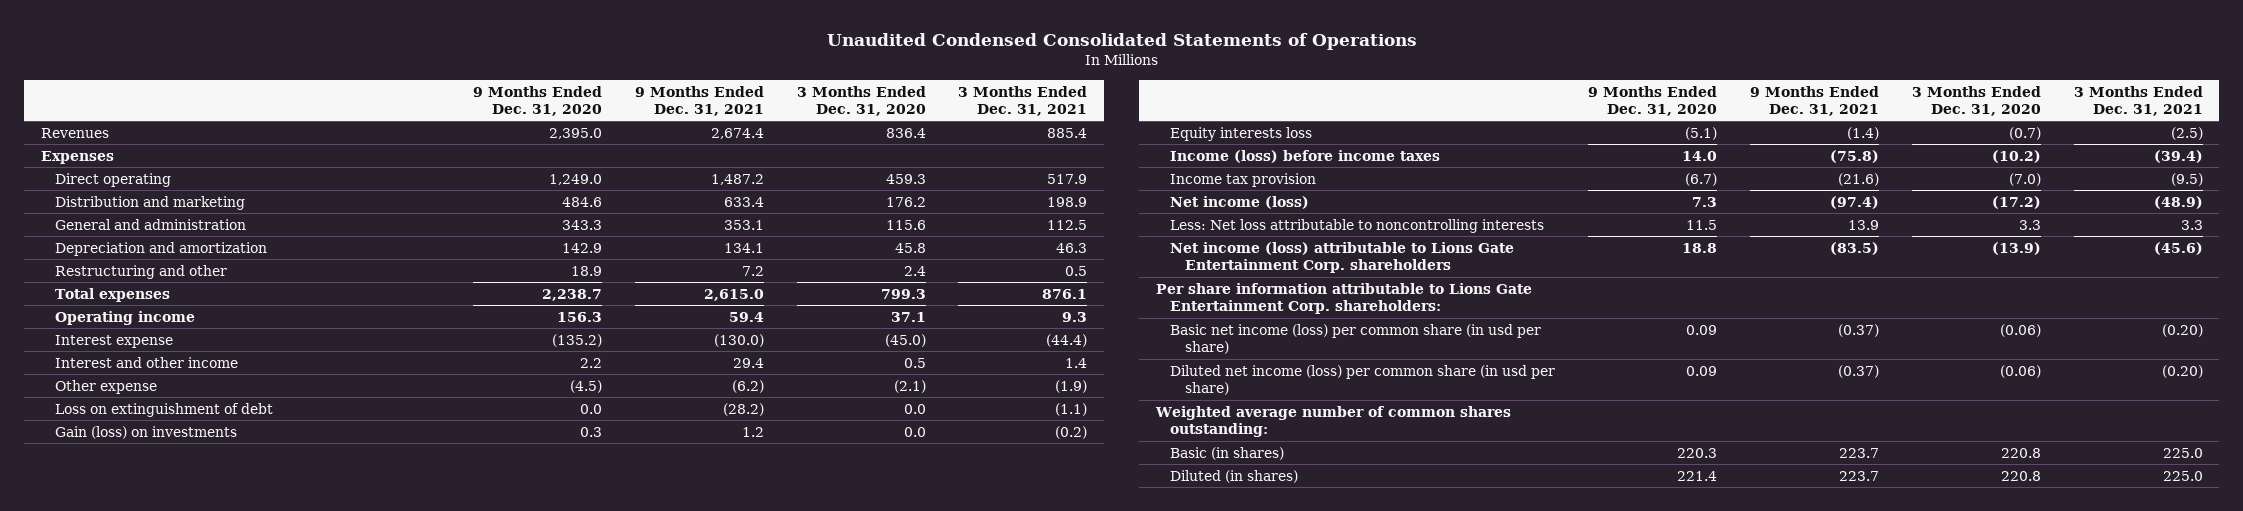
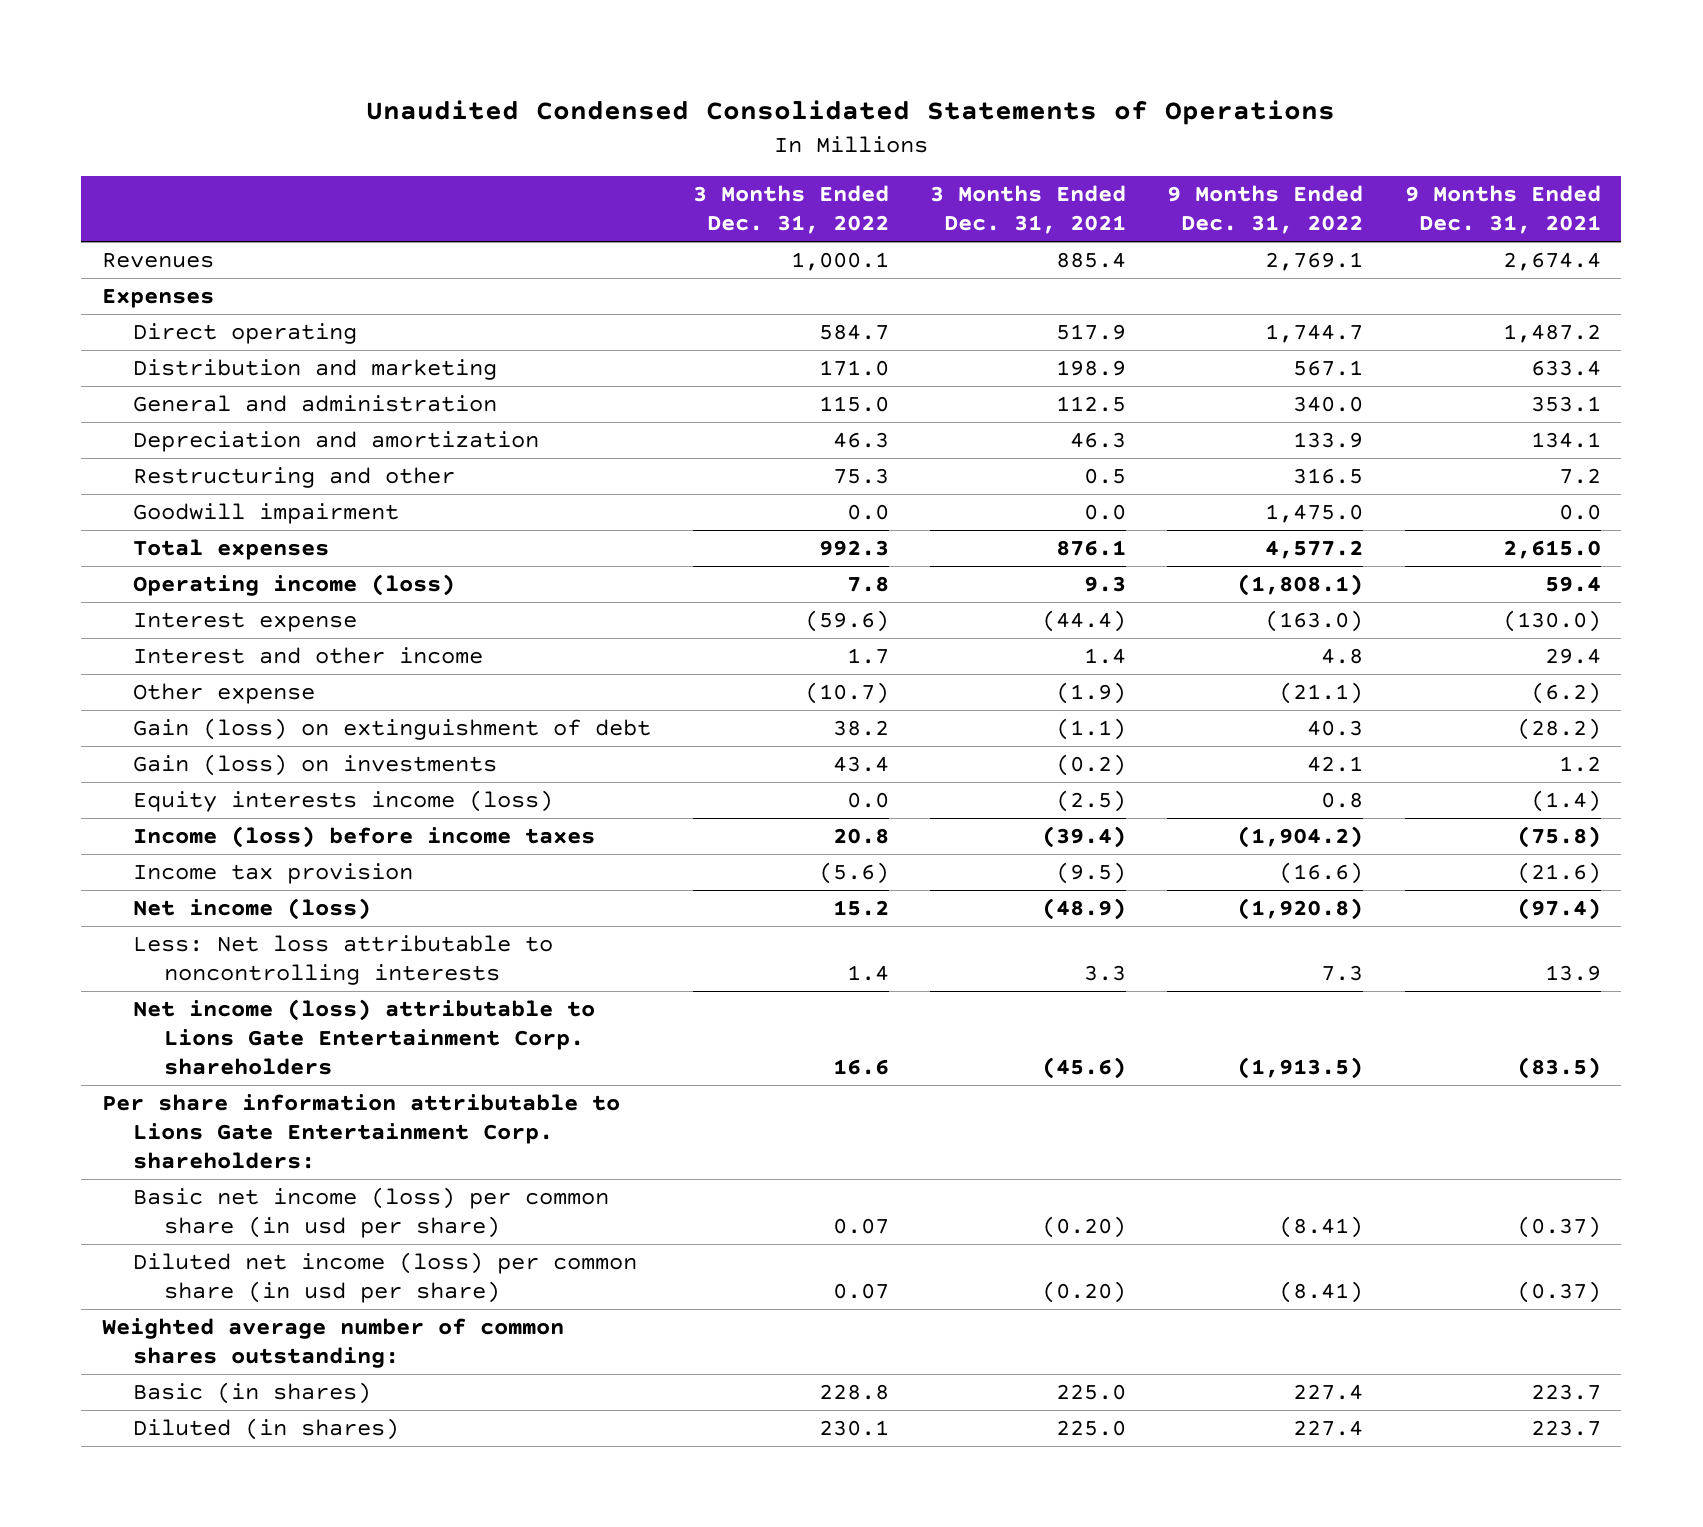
[472,85,602,116] 9 Months Ended Dec. 31, 2020 -> none
[796,85,926,116] 3 Months Ended Dec. 31, 2020 -> none
none -> [692,185,889,235] 3 Months Ended Dec. 31, 2022
none -> [1167,185,1364,235] 9 Months Ended Dec. 31, 2022
none -> [133,503,400,525] Goodwill impairment
[55,310,196,325] Operating income -> [133,574,456,597] Operating income (loss)
[55,402,274,417] Loss on extinguishment of debt -> [133,718,652,741] Gain (loss) on extinguishment of debt
[1170,126,1313,141] Equity interests loss -> [133,790,554,813] Equity interests income (loss)

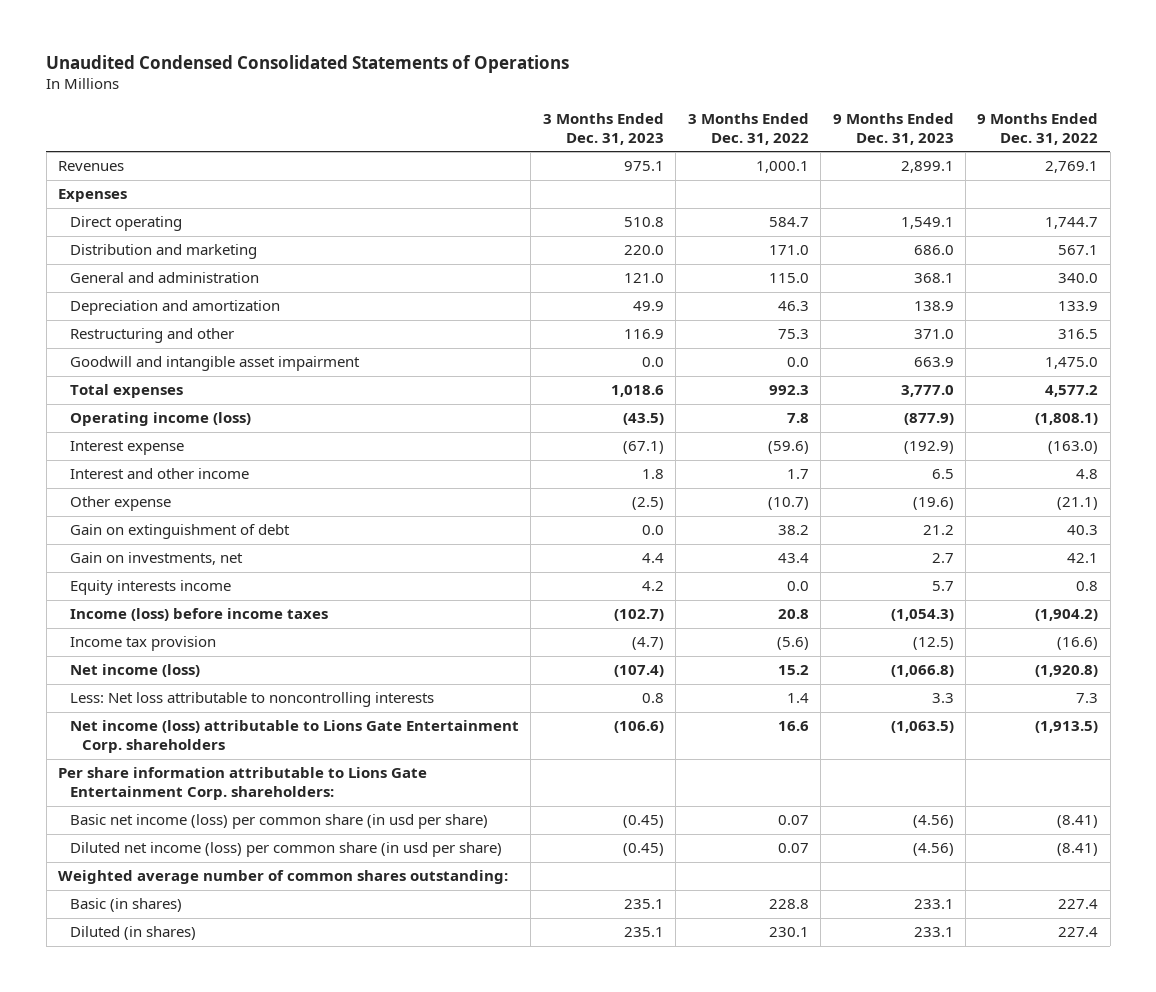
[929,185,1126,235] 3 Months Ended Dec. 31, 2021 -> none
[1404,185,1601,235] 9 Months Ended Dec. 31, 2021 -> none
none -> [542,112,664,145] 3 Months Ended Dec. 31, 2023
none -> [832,112,954,145] 9 Months Ended Dec. 31, 2023
[133,503,400,525] Goodwill impairment -> [70,356,361,372] Goodwill and intangible asset impairment
[133,718,652,741] Gain (loss) on extinguishment of debt -> [70,524,291,540] Gain on extinguishment of debt
[133,754,498,777] Gain (loss) on investments -> [70,552,244,566] Gain on investments, net
[133,790,554,813] Equity interests income (loss) -> [70,580,232,596] Equity interests income

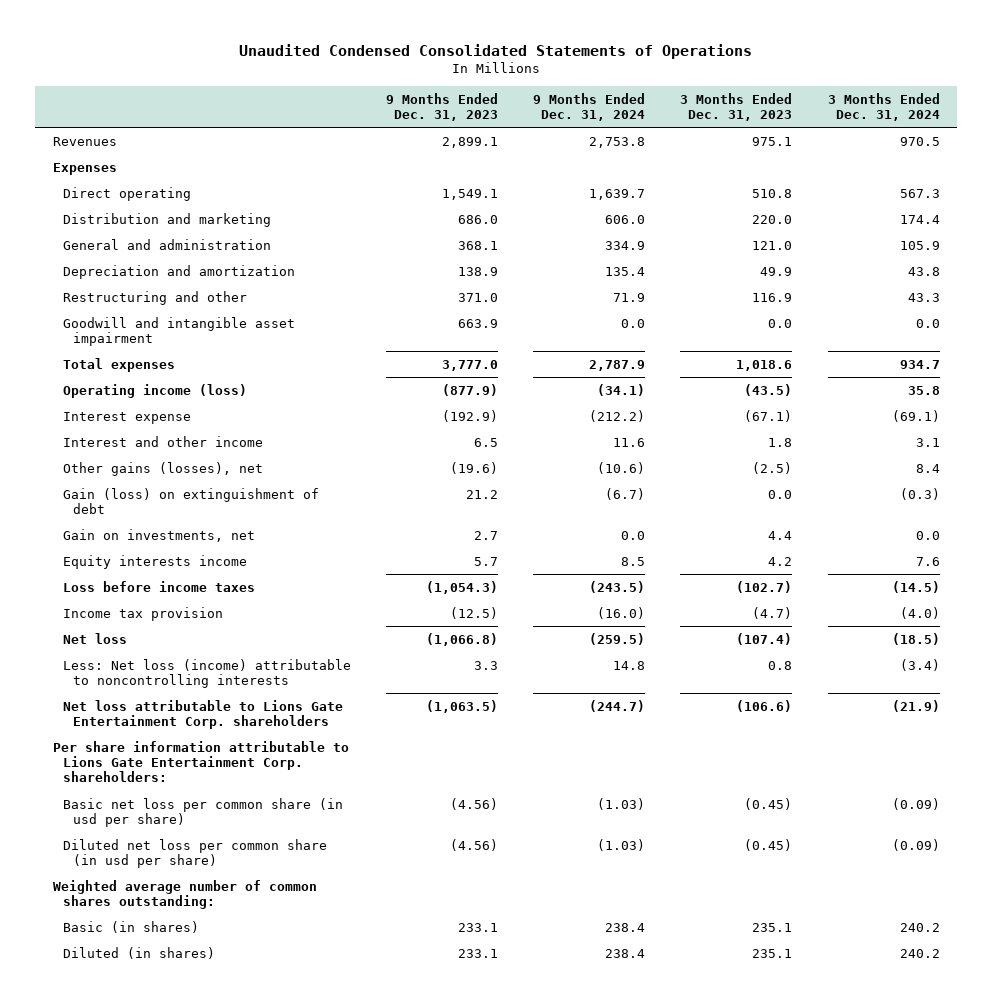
[687,112,809,145] 3 Months Ended Dec. 31, 2022 -> none
[977,112,1099,145] 9 Months Ended Dec. 31, 2022 -> none
none -> [533,92,646,121] 9 Months Ended Dec. 31, 2024
none -> [827,92,940,121] 3 Months Ended Dec. 31, 2024
[70,496,172,512] Other expense -> [63,461,264,476] Other gains (losses), net
[70,524,291,540] Gain on extinguishment of debt -> [63,487,320,514] Gain (loss) on extinguishment of debt
[70,608,329,622] Income (loss) before income taxes -> [63,580,256,592] Loss before income taxes
[70,664,201,678] Net income (loss) -> [63,632,128,644] Net loss
[70,692,435,708] Less: Net loss attributable to noncontrolling interests -> [63,658,352,688] Less: Net loss (income) attributable to noncontrolling interests
[70,720,520,754] Net income (loss) attributable to Lions Gate Entertainment Corp. shareholders -> [63,699,344,729] Net loss attributable to Lions Gate Entertainment Corp. shareholders
[70,814,489,830] Basic net income (loss) per common share (in usd per share) -> [63,797,344,827] Basic net loss per common share (in usd per share)
[70,842,503,858] Diluted net income (loss) per common share (in usd per share) -> [63,838,328,868] Diluted net loss per common share (in usd per share)

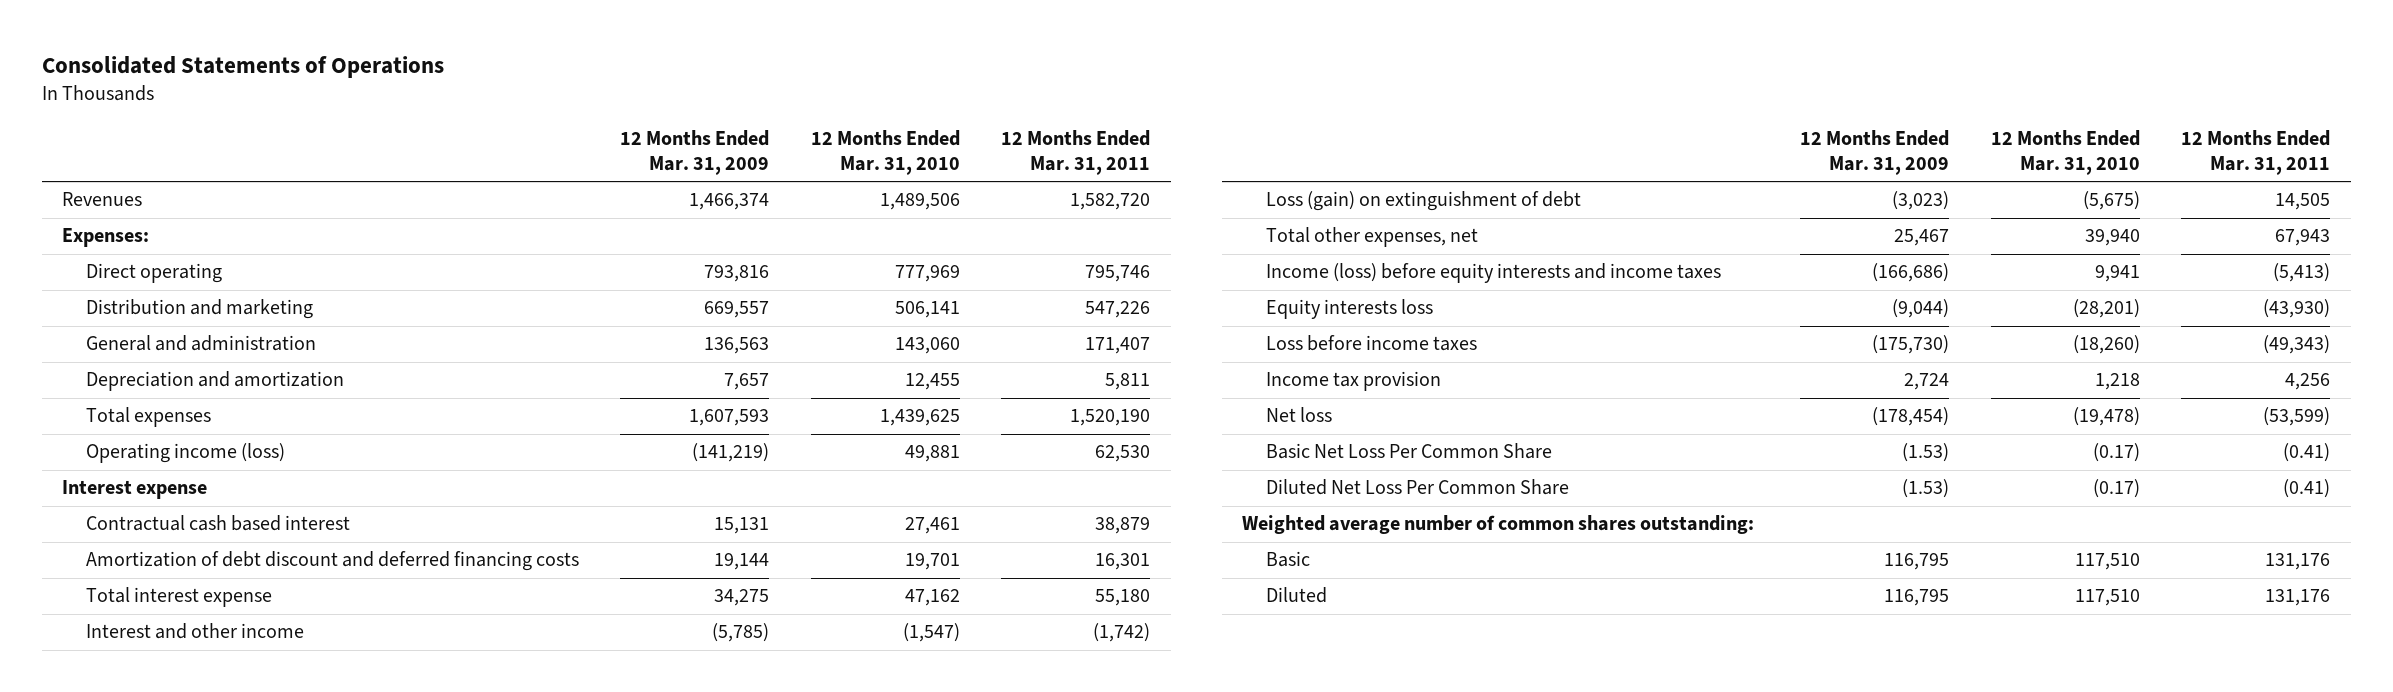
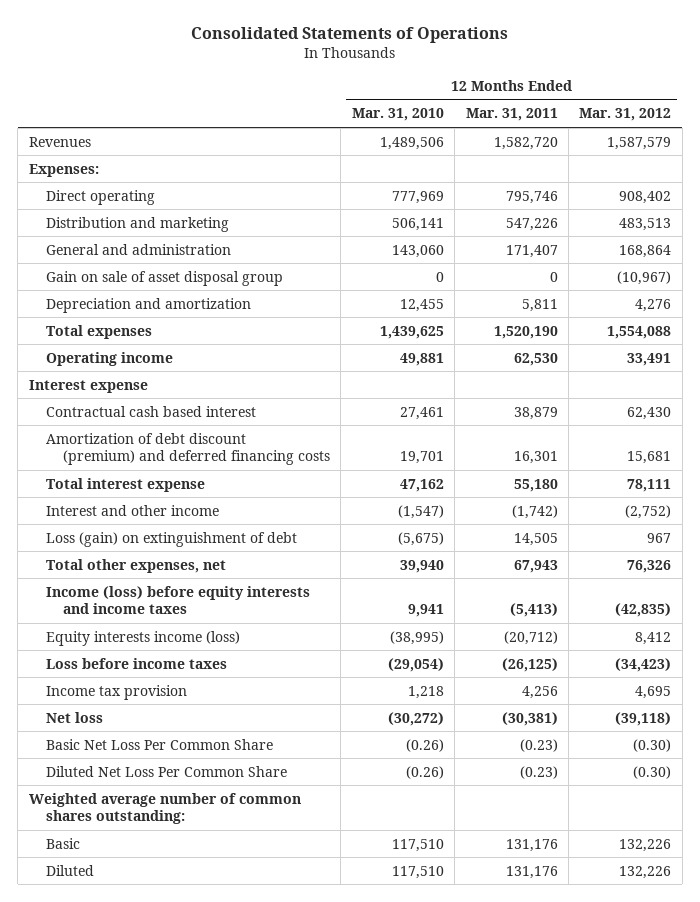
[620,129,770,176] 12 Months Ended Mar. 31, 2009 -> none
none -> [579,108,672,122] Mar. 31, 2012
none -> [45,270,283,286] Gain on sale of asset disposal group
[85,443,285,464] Operating income (loss) -> [45,351,173,366] Operating income
[85,551,579,572] Amortization of debt discount and deferred financing costs -> [45,432,330,466] Amortization of debt discount (premium) and deferred financing costs
[1265,299,1433,320] Equity interests loss -> [45,630,240,646] Equity interests income (loss)
[2072,299,2140,319] (28,201) -> [389,630,444,645] (38,995)
[2263,299,2331,319] (43,930) -> [503,630,558,645] (20,712)
[2072,335,2140,355] (18,260) -> [387,657,444,672] (29,054)
[2263,335,2331,355] (49,343) -> [501,657,558,672] (26,125)
[2072,407,2140,427] (19,478) -> [387,711,444,726] (30,272)
[2263,407,2331,427] (53,599) -> [501,711,558,726] (30,381)
[2092,443,2140,463] (0.17) -> [405,738,444,752] (0.26)
[2283,443,2331,463] (0.41) -> [519,738,558,752] (0.23)
[2092,479,2140,499] (0.17) -> [405,765,444,779] (0.26)
[2283,479,2331,499] (0.41) -> [519,765,558,779] (0.23)

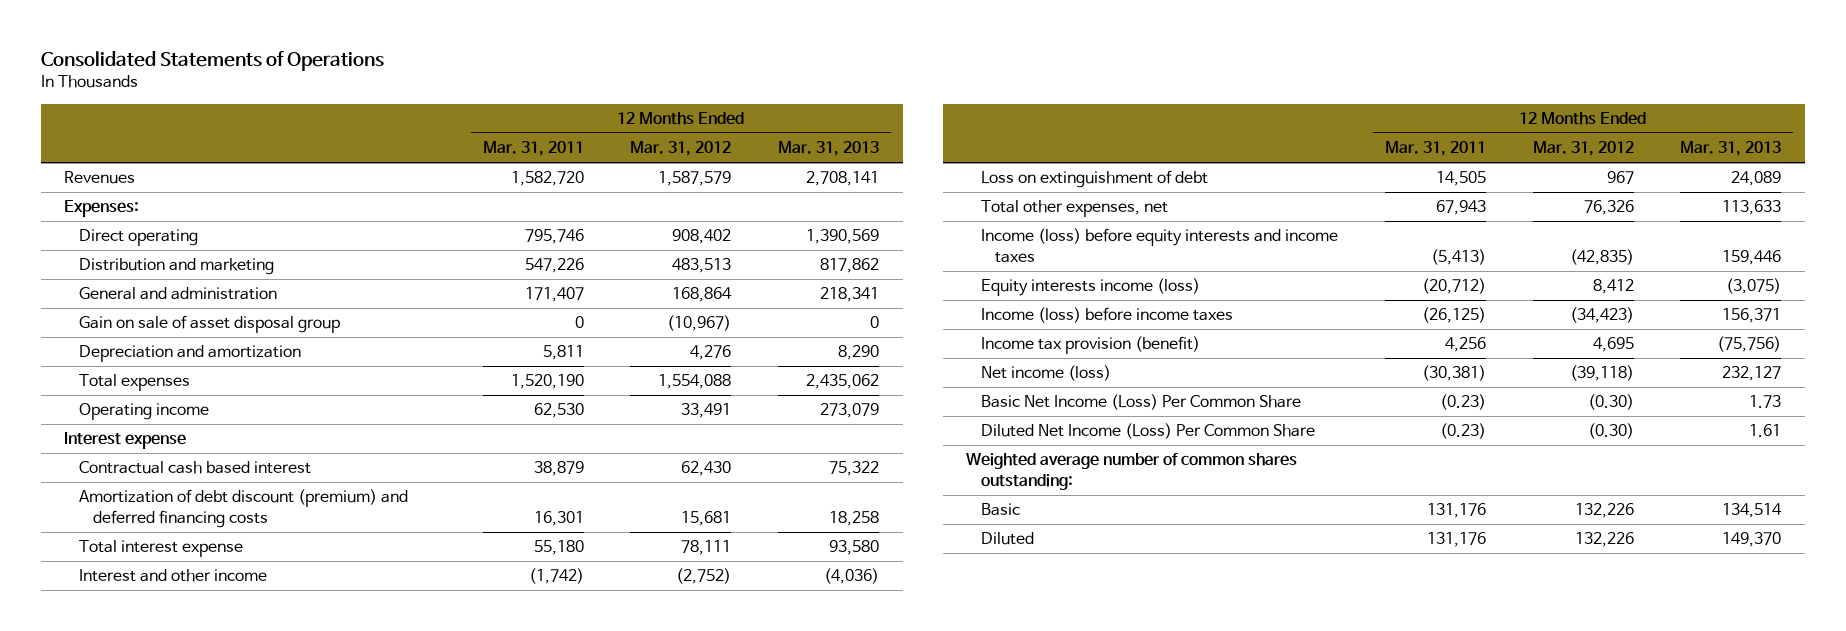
[351,108,444,122] Mar. 31, 2010 -> none
none -> [778,141,880,157] Mar. 31, 2013
[45,531,297,547] Loss (gain) on extinguishment of debt -> [980,170,1208,189] Loss on extinguishment of debt
[45,657,227,669] Loss before income taxes -> [980,307,1233,324] Income (loss) before income taxes
[45,684,187,700] Income tax provision -> [980,336,1200,355] Income tax provision (benefit)
[45,711,103,723] Net loss -> [980,365,1111,382] Net income (loss)
[45,738,273,750] Basic Net Loss Per Common Share -> [980,394,1301,411] Basic Net Income (Loss) Per Common Share
[45,765,287,777] Diluted Net Loss Per Common Share -> [980,423,1315,440] Diluted Net Income (Loss) Per Common Share

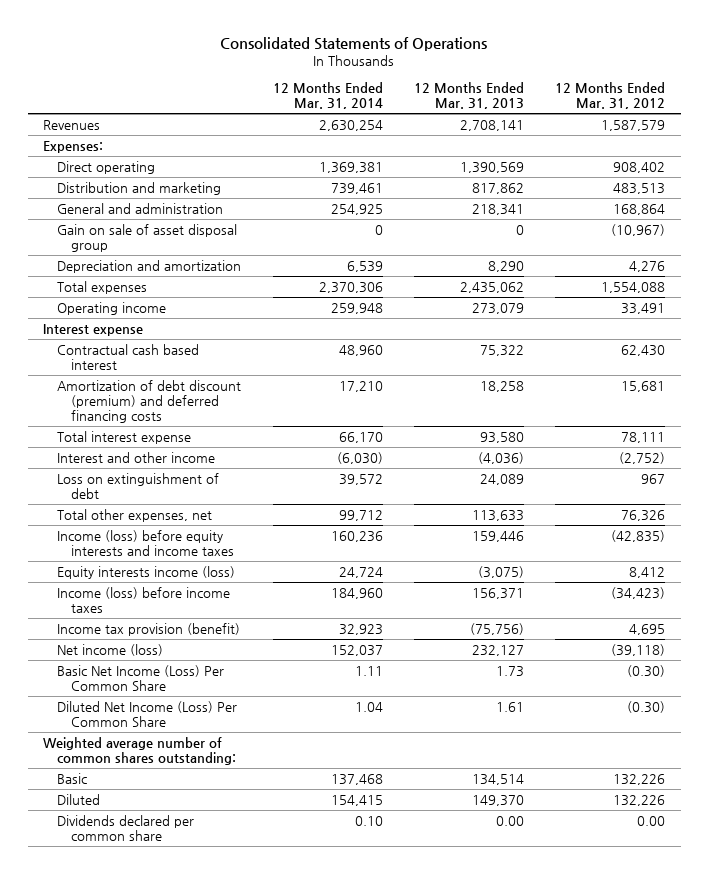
[482,141,584,157] Mar. 31, 2011 -> none
none -> [272,82,383,110] 12 Months Ended Mar. 31, 2014
none -> [57,814,195,841] Dividends declared per common share

